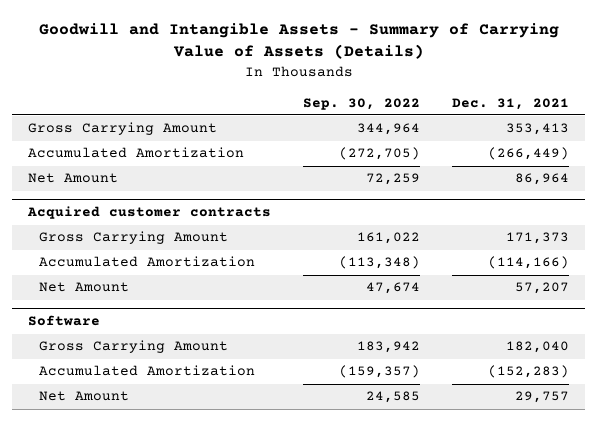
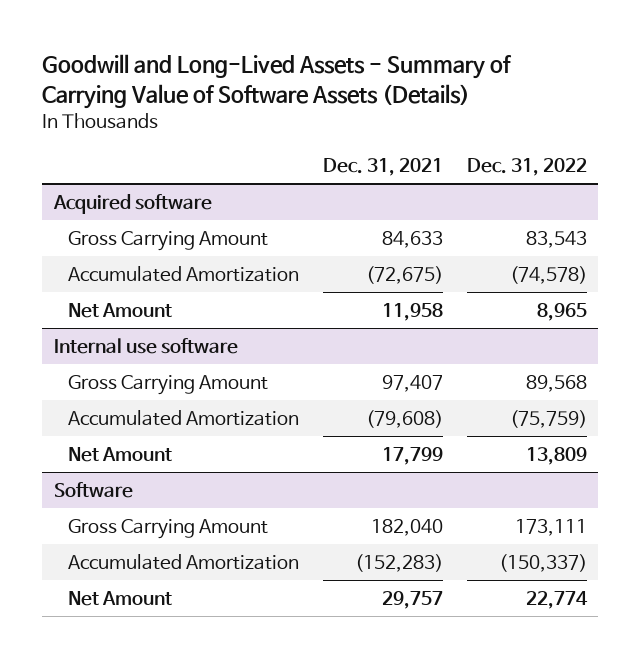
[38,22,559,60] Goodwill and Intangible Assets - Summary of Carrying Value of Assets (Details) -> [42,54,513,109] Goodwill and Long-Lived Assets - Summary of Carrying Value of Software Assets (Details)
[303,97,421,110] Sep. 30, 2022 -> none
none -> [466,158,587,177] Dec. 31, 2022
[26,206,271,220] Acquired customer contracts -> none
none -> [53,194,213,215] Acquired software
[506,123,570,136] 353,413 -> [381,231,443,249] 84,633
[488,147,570,161] (266,449) -> [365,266,443,285] (72,675)
[515,173,570,186] 86,964 -> [381,303,443,322] 11,958
none -> [54,338,239,355] Internal use software
[506,232,570,245] 171,373 -> [381,375,443,393] 97,407
[488,256,570,270] (114,166) -> [365,410,443,429] (79,608)
[515,282,570,295] 57,207 -> [381,447,443,466] 17,799

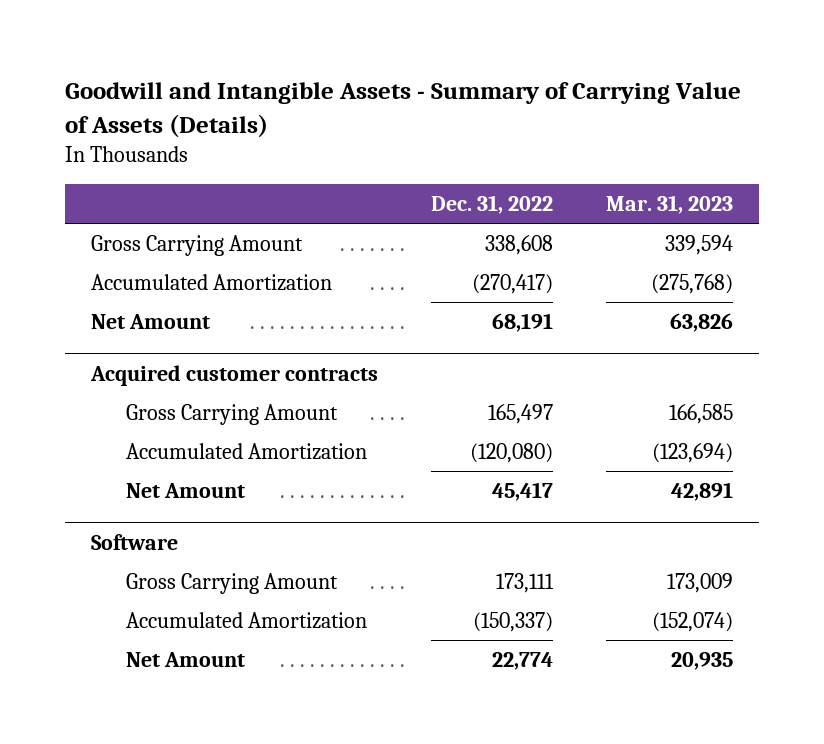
[42,54,513,109] Goodwill and Long-Lived Assets - Summary of Carrying Value of Software Assets (Details) -> [65,81,742,138] Goodwill and Intangible Assets - Summary of Carrying Value of Assets (Details)
[322,158,443,177] Dec. 31, 2021 -> none
none -> [605,195,733,215] Mar. 31, 2023
[53,194,213,215] Acquired software -> none
[54,338,239,355] Internal use software -> none
[525,231,587,249] 83,543 -> [485,234,554,255] 338,608
[509,266,587,285] (74,578) -> [472,273,554,294] (270,417)
[536,303,587,322] 8,965 -> [492,312,554,332] 68,191
none -> [90,364,379,386] Acquired customer contracts
[525,375,587,393] 89,568 -> [488,403,554,424] 165,497
[509,410,587,429] (75,759) -> [470,442,554,463] (120,080)
[525,447,587,466] 13,809 -> [492,481,554,501] 45,417

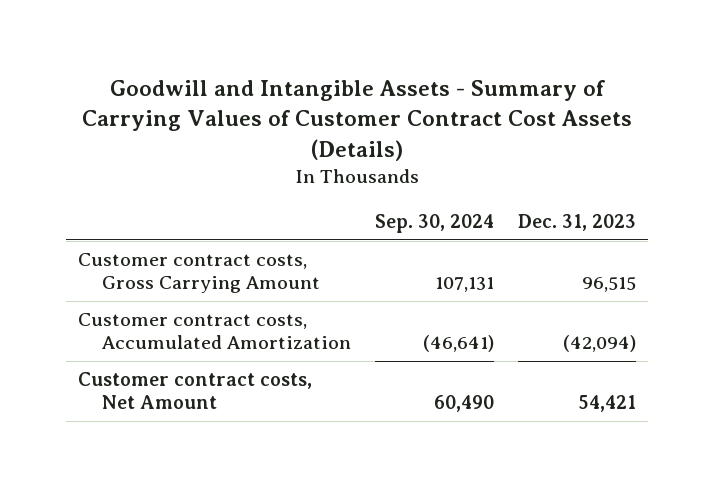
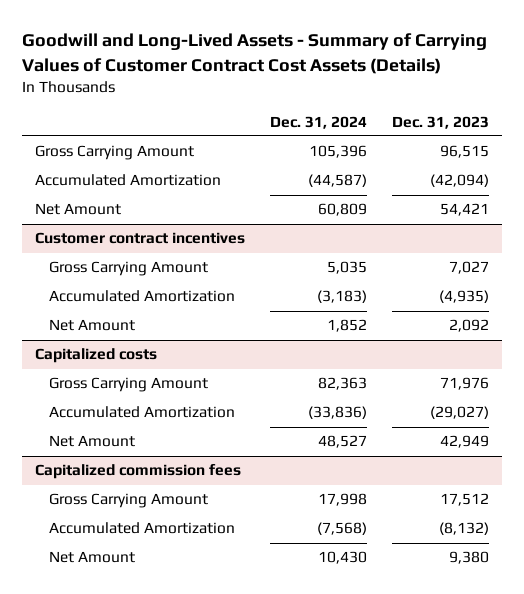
[82,80,633,161] Goodwill and Intangible Assets - Summary of Carrying Values of Customer Contract Cost Assets (Details) -> [22,33,488,74] Goodwill and Long-Lived Assets - Summary of Carrying Values of Customer Contract Cost Assets (Details)
[375,213,495,233] Sep. 30, 2024 -> none
none -> [269,115,367,129] Dec. 31, 2024
[77,253,321,294] Customer contract costs, Gross Carrying Amount -> [34,145,194,161] Gross Carrying Amount
[77,313,352,350] Customer contract costs, Accumulated Amortization -> [34,174,221,187] Accumulated Amortization
[77,372,312,410] Customer contract costs, Net Amount -> [34,203,121,216] Net Amount
none -> [34,232,245,245] Customer contract incentives
none -> [49,261,209,277] Gross Carrying Amount
none -> [49,290,236,303] Accumulated Amortization
none -> [49,319,136,332] Net Amount
none -> [34,348,157,364] Capitalized costs
none -> [49,377,209,393] Gross Carrying Amount
none -> [49,406,236,419] Accumulated Amortization
none -> [49,435,136,448] Net Amount
none -> [34,464,241,480] Capitalized commission fees
none -> [49,493,209,509] Gross Carrying Amount
none -> [49,522,236,535] Accumulated Amortization
none -> [49,551,136,564] Net Amount

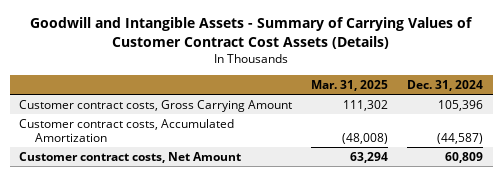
[22,33,488,74] Goodwill and Long-Lived Assets - Summary of Carrying Values of Customer Contract Cost Assets (Details) -> [30,17,474,49] Goodwill and Intangible Assets - Summary of Carrying Values of Customer Contract Cost Assets (Details)
[392,115,490,129] Dec. 31, 2023 -> none
none -> [311,79,389,91] Mar. 31, 2025
[34,232,245,245] Customer contract incentives -> none
[49,261,209,277] Gross Carrying Amount -> none
[49,290,236,303] Accumulated Amortization -> none
[49,319,136,332] Net Amount -> none
[34,348,157,364] Capitalized costs -> none
[49,377,209,393] Gross Carrying Amount -> none
[49,406,236,419] Accumulated Amortization -> none
[49,435,136,448] Net Amount -> none
[34,464,241,480] Capitalized commission fees -> none
[49,493,209,509] Gross Carrying Amount -> none
[49,522,236,535] Accumulated Amortization -> none
[49,551,136,564] Net Amount -> none
[34,145,194,161] Gross Carrying Amount -> [19,99,293,112] Customer contract costs, Gross Carrying Amount
[34,174,221,187] Accumulated Amortization -> [19,118,235,142] Customer contract costs, Accumulated Amortization
[34,203,121,216] Net Amount -> [19,151,242,163] Customer contract costs, Net Amount

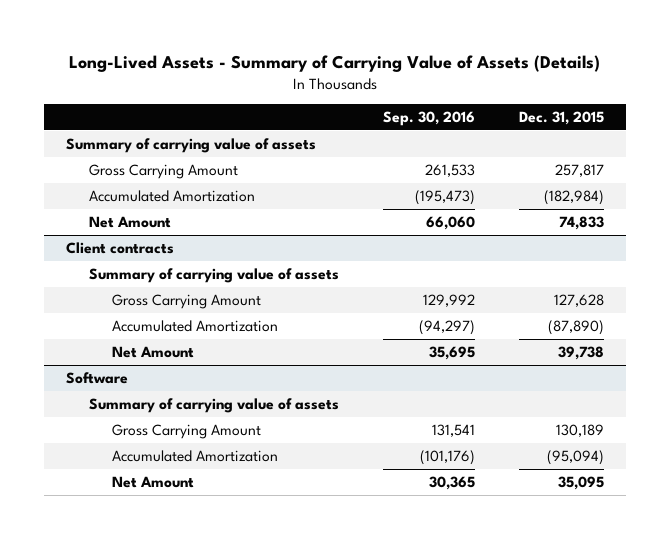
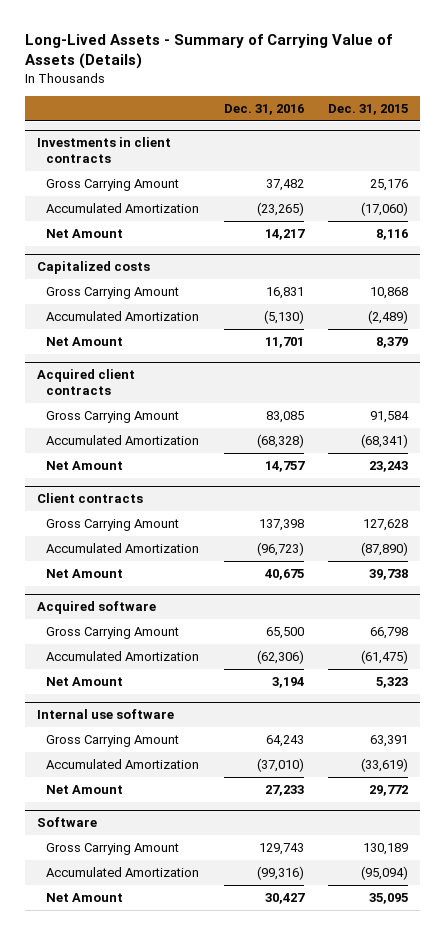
[382,111,475,127] Sep. 30, 2016 -> none
none -> [223,103,304,115] Dec. 31, 2016
[65,137,316,153] Summary of carrying value of assets -> none
none -> [36,137,171,164] Investments in client contracts
[554,163,604,177] 257,817 -> [370,179,409,192] 25,176
[543,189,604,205] (182,984) -> [361,202,409,217] (17,060)
[558,215,604,230] 74,833 -> [376,229,409,241] 8,116
none -> [36,261,150,275] Capitalized costs
none -> [46,287,180,300] Gross Carrying Amount
none -> [46,311,200,322] Accumulated Amortization
none -> [46,337,124,347] Net Amount
none -> [36,369,135,396] Acquired client contracts
none -> [46,411,180,424] Gross Carrying Amount
none -> [46,435,200,446] Accumulated Amortization
none -> [46,461,124,471] Net Amount
[88,267,339,283] Summary of carrying value of assets -> none
none -> [36,601,156,615] Acquired software
none -> [46,627,180,640] Gross Carrying Amount
none -> [46,651,200,662] Accumulated Amortization
none -> [46,677,124,687] Net Amount
none -> [36,709,174,720] Internal use software
none -> [46,735,180,748] Gross Carrying Amount
none -> [46,759,200,770] Accumulated Amortization
none -> [46,785,124,795] Net Amount
[88,397,339,413] Summary of carrying value of assets -> none

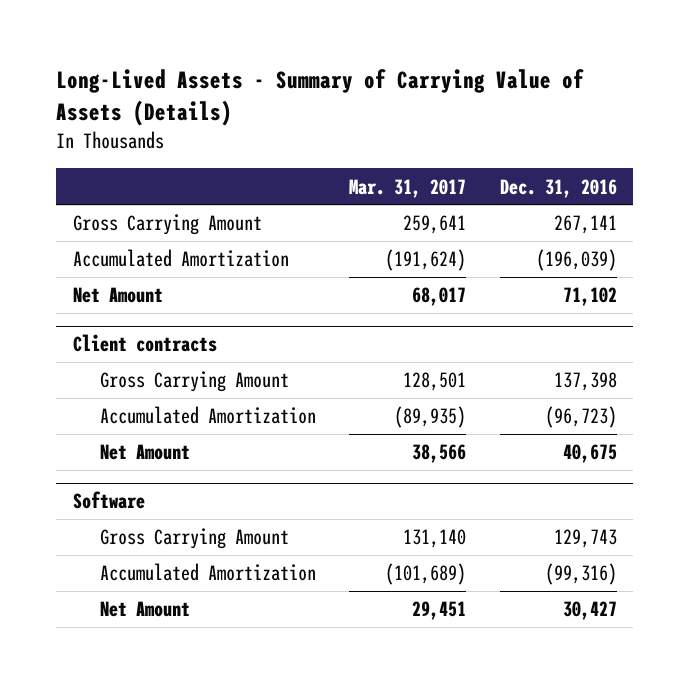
[328,103,409,115] Dec. 31, 2015 -> none
none -> [349,178,467,198] Mar. 31, 2017
[36,137,171,164] Investments in client contracts -> none
[36,261,150,275] Capitalized costs -> none
[46,287,180,300] Gross Carrying Amount -> none
[46,311,200,322] Accumulated Amortization -> none
[46,337,124,347] Net Amount -> none
[36,369,135,396] Acquired client contracts -> none
[46,411,180,424] Gross Carrying Amount -> none
[46,435,200,446] Accumulated Amortization -> none
[46,461,124,471] Net Amount -> none
[265,179,304,192] 37,482 -> [553,215,617,235] 267,141
[256,202,304,217] (23,265) -> [535,249,617,272] (196,039)
[264,229,305,241] 14,217 -> [562,287,617,307] 71,102
[36,601,156,615] Acquired software -> none
[46,627,180,640] Gross Carrying Amount -> none
[46,651,200,662] Accumulated Amortization -> none
[46,677,124,687] Net Amount -> none
[36,709,174,720] Internal use software -> none
[46,735,180,748] Gross Carrying Amount -> none
[46,759,200,770] Accumulated Amortization -> none
[46,785,124,795] Net Amount -> none

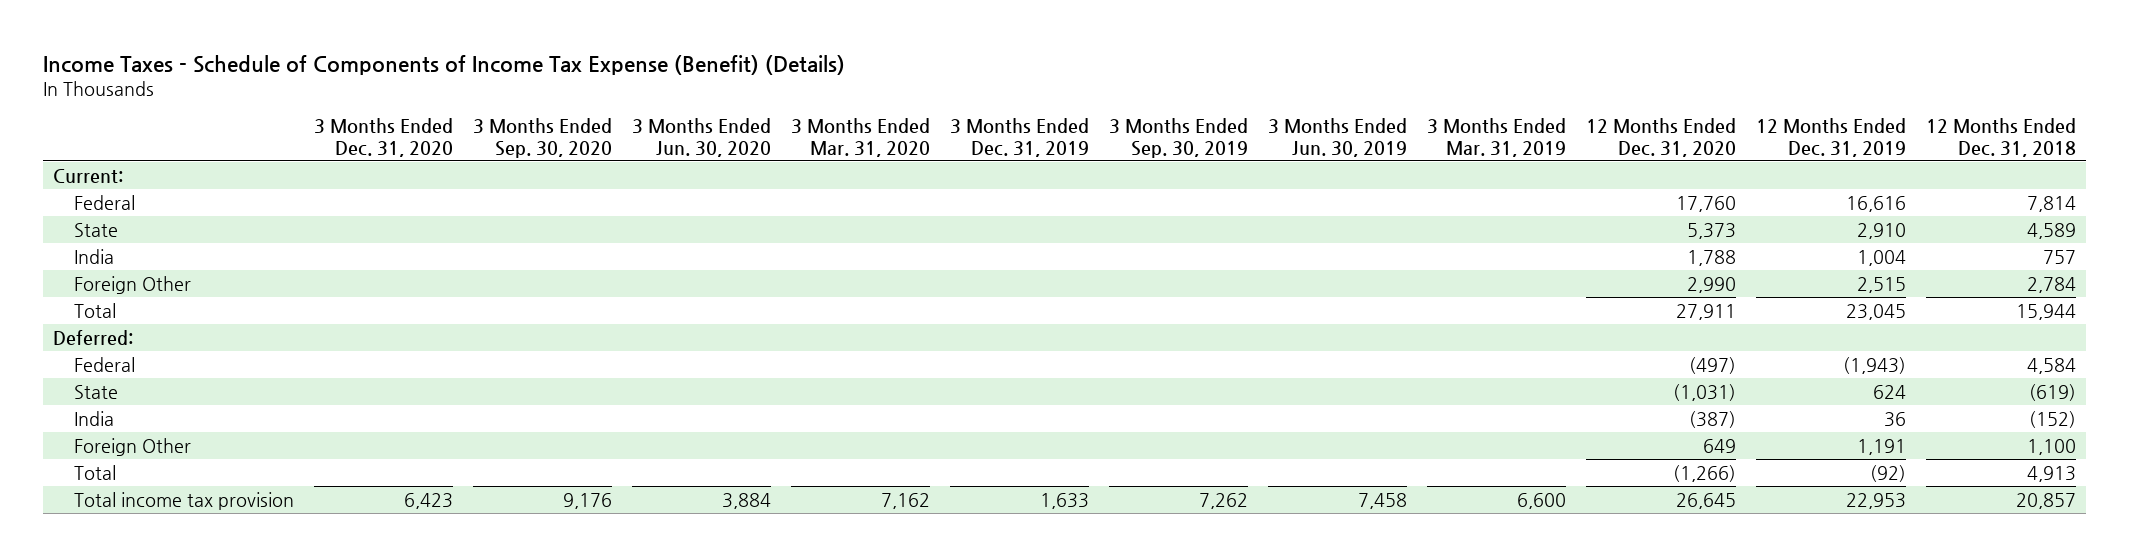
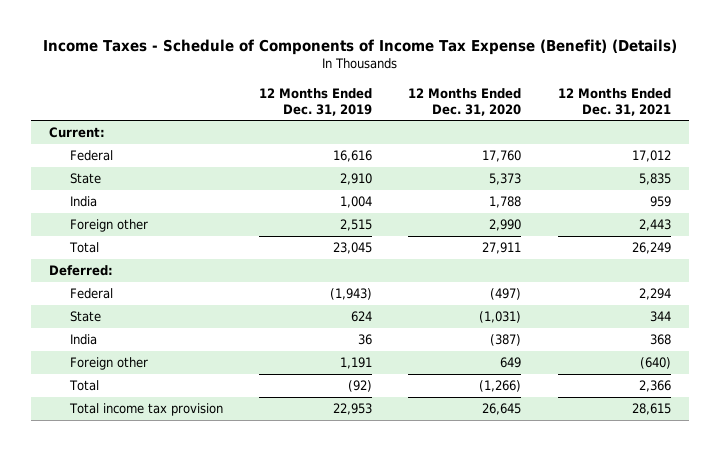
[314,117,454,157] 3 Months Ended Dec. 31, 2020 -> none
[473,117,613,158] 3 Months Ended Sep. 30, 2020 -> none
[632,117,772,157] 3 Months Ended Jun. 30, 2020 -> none
[791,117,931,157] 3 Months Ended Mar. 31, 2020 -> none
[950,117,1090,157] 3 Months Ended Dec. 31, 2019 -> none
[1109,117,1249,158] 3 Months Ended Sep. 30, 2019 -> none
[1268,117,1408,157] 3 Months Ended Jun. 30, 2019 -> none
[1427,117,1567,157] 3 Months Ended Mar. 31, 2019 -> none
[1926,117,2077,157] 12 Months Ended Dec. 31, 2018 -> none
none -> [557,87,671,116] 12 Months Ended Dec. 31, 2021
[74,275,192,294] Foreign Other -> [69,219,148,233] Foreign other
[74,437,192,456] Foreign Other -> [69,357,148,371] Foreign other

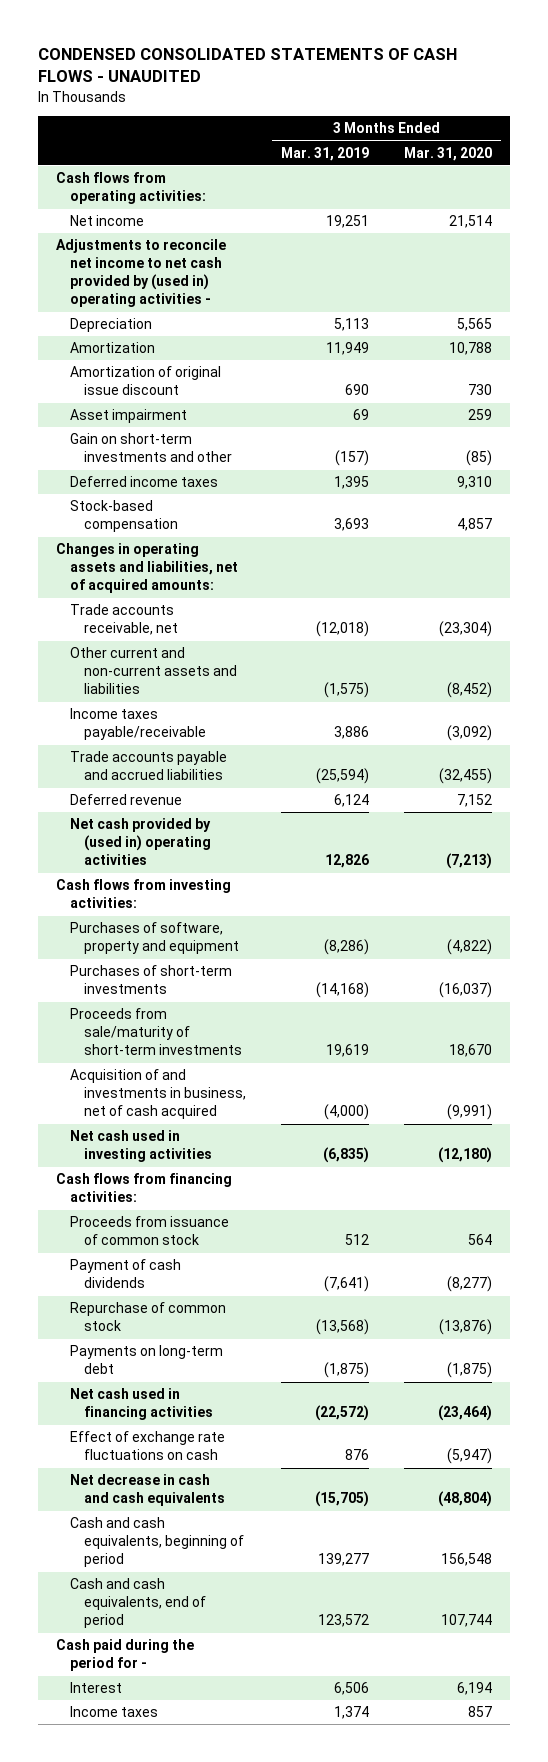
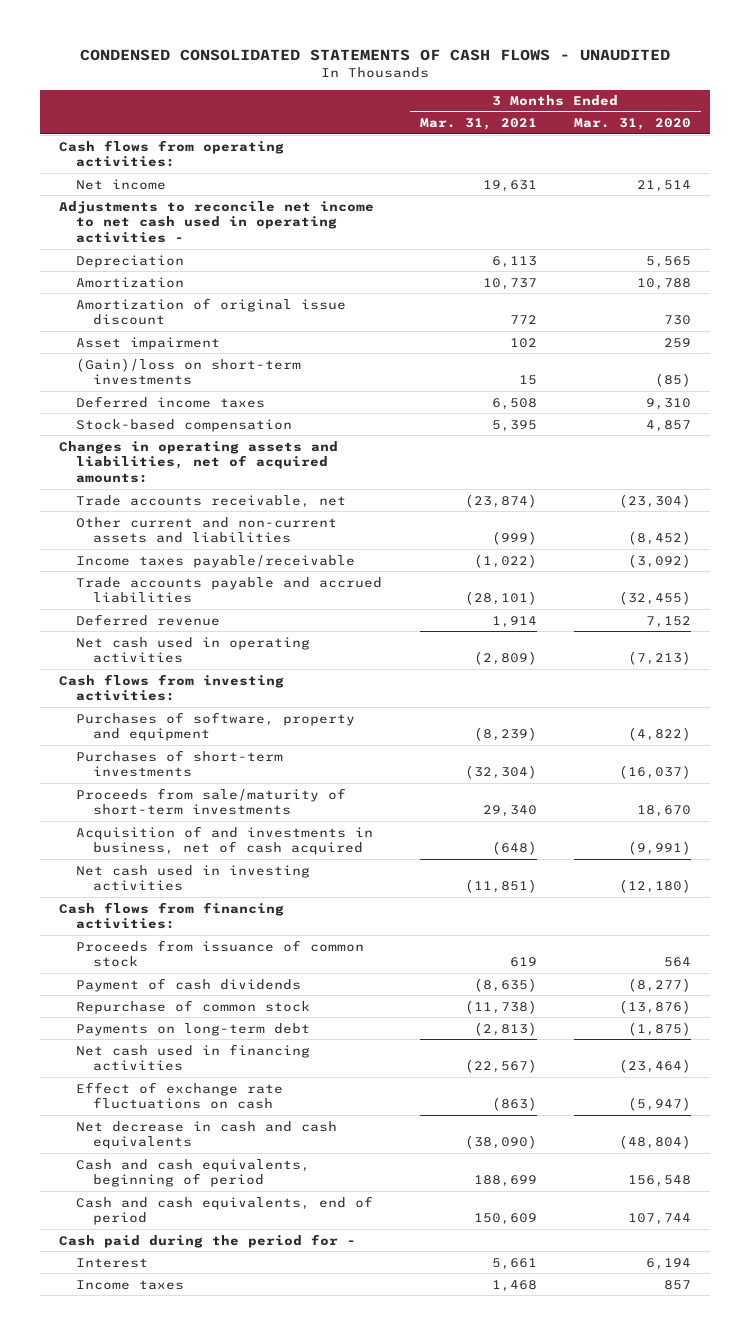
[281,146,370,161] Mar. 31, 2019 -> none
none -> [419,118,537,131] Mar. 31, 2021
[55,239,226,308] Adjustments to reconcile net income to net cash provided by (used in) operating activities - -> [58,200,374,244] Adjustments to reconcile net income to net cash used in operating activities -
[70,433,233,463] Gain on short-term investments and other -> [75,357,301,386] (Gain)/loss on short-term investments
[70,818,212,866] Net cash provided by (used in) operating activities -> [75,636,310,664] Net cash used in operating activities

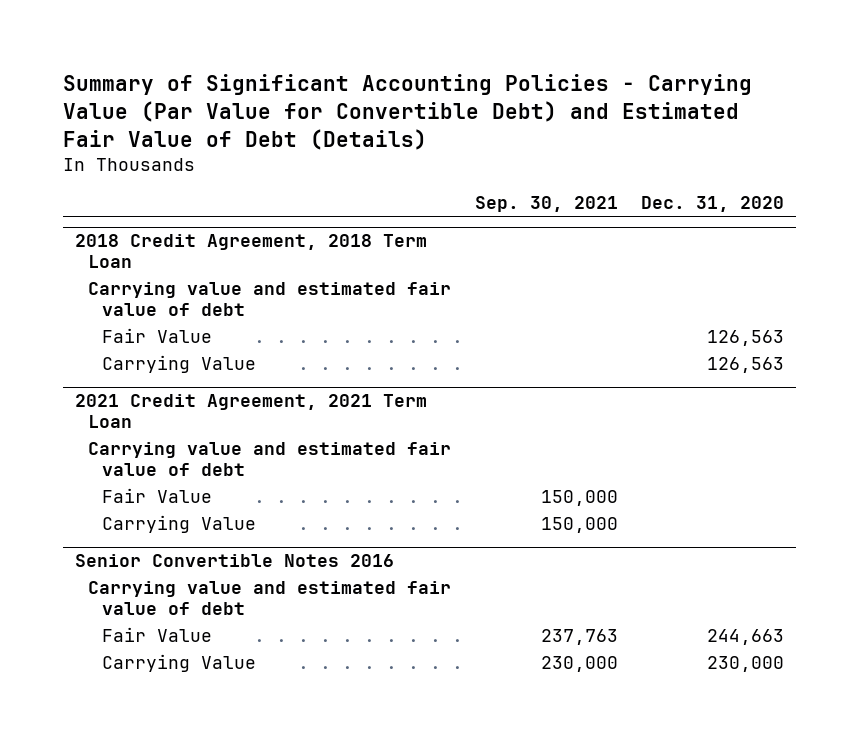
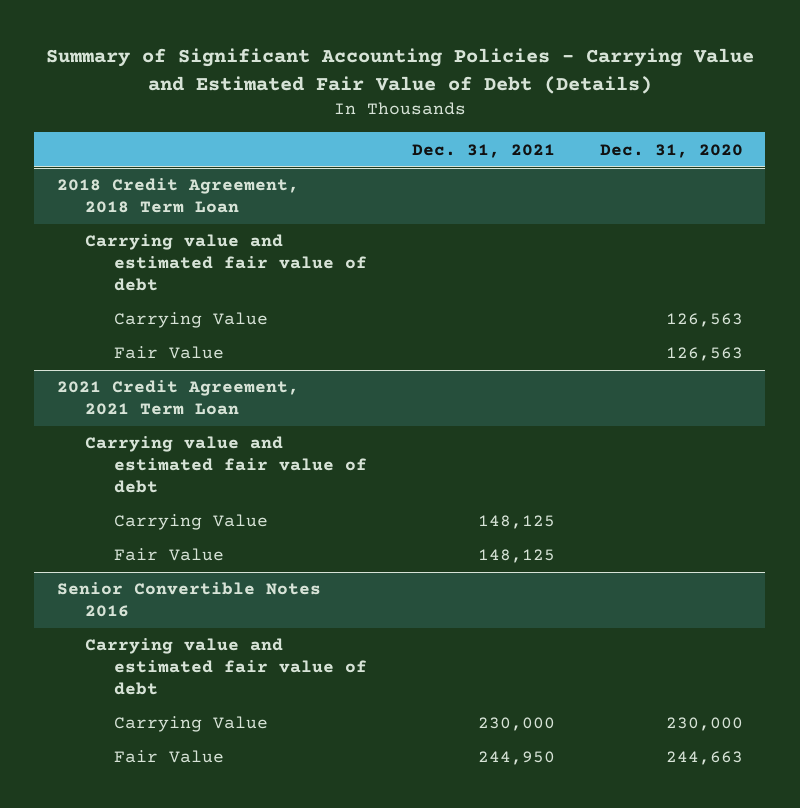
[63,74,753,151] Summary of Significant Accounting Policies - Carrying Value (Par Value for Convertible Debt) and Estimated Fair Value of Debt (Details) -> [45,48,754,95] Summary of Significant Accounting Policies - Carrying Value and Estimated Fair Value of Debt (Details)
[474,196,618,213] Sep. 30, 2021 -> none
none -> [411,143,555,158] Dec. 31, 2021
[102,328,213,344] Fair Value -> [113,346,224,360] Fair Value
[102,488,213,504] Fair Value -> [113,548,224,562] Fair Value
[102,627,213,643] Fair Value -> [113,750,224,764] Fair Value

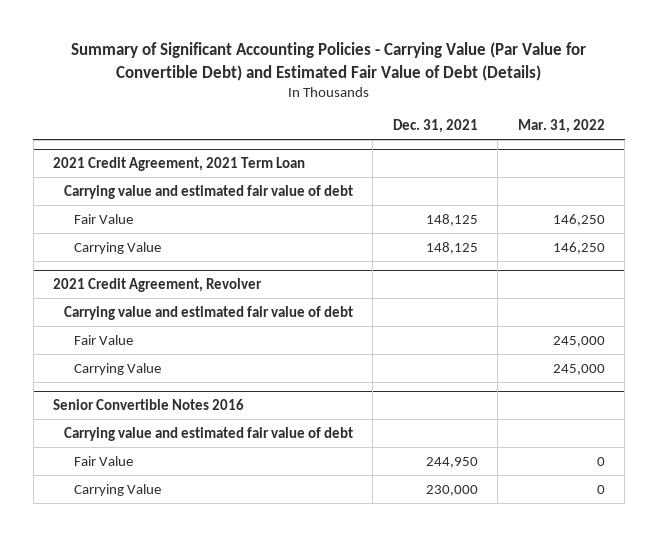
[45,48,754,95] Summary of Significant Accounting Policies - Carrying Value and Estimated Fair Value of Debt (Details) -> [70,42,586,81] Summary of Significant Accounting Policies - Carrying Value (Par Value for Convertible Debt) and Estimated Fair Value of Debt (Details)
[599,143,743,158] Dec. 31, 2020 -> none
none -> [517,119,605,134] Mar. 31, 2022
[56,178,299,214] 2018 Credit Agreement, 2018 Term Loan -> none
[85,234,367,291] Carrying value and estimated fair value of debt -> none
[113,312,268,329] Carrying Value -> none
[113,346,224,360] Fair Value -> none
[113,514,268,531] Carrying Value -> [74,241,162,254] Carrying Value
none -> [53,277,263,292] 2021 Credit Agreement, Revolver
none -> [63,305,353,320] Carrying value and estimated fair value of debt
none -> [74,334,134,345] Fair Value
none -> [74,362,162,375] Carrying Value
[113,716,268,733] Carrying Value -> [74,483,162,496] Carrying Value

